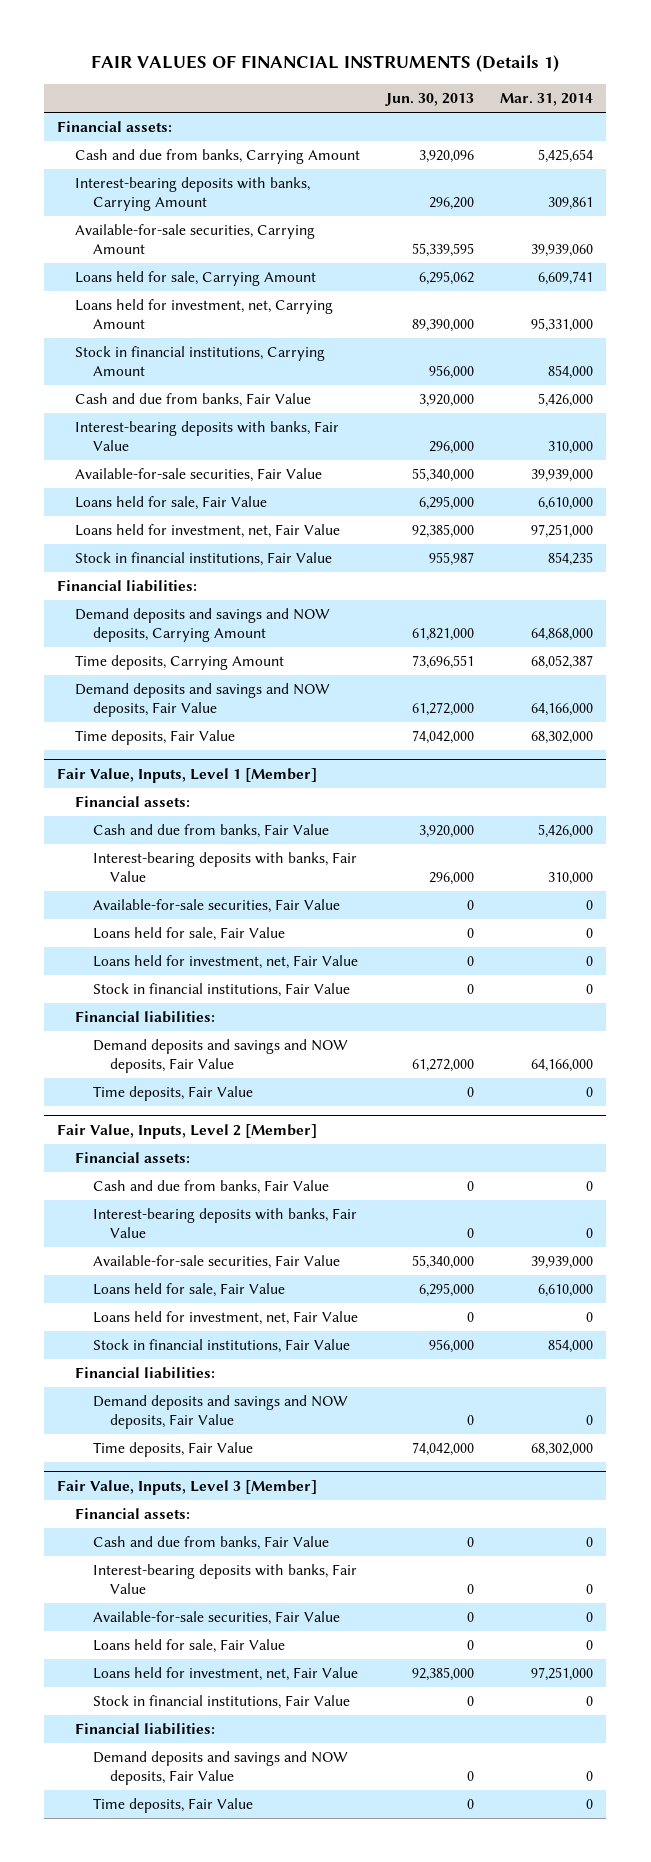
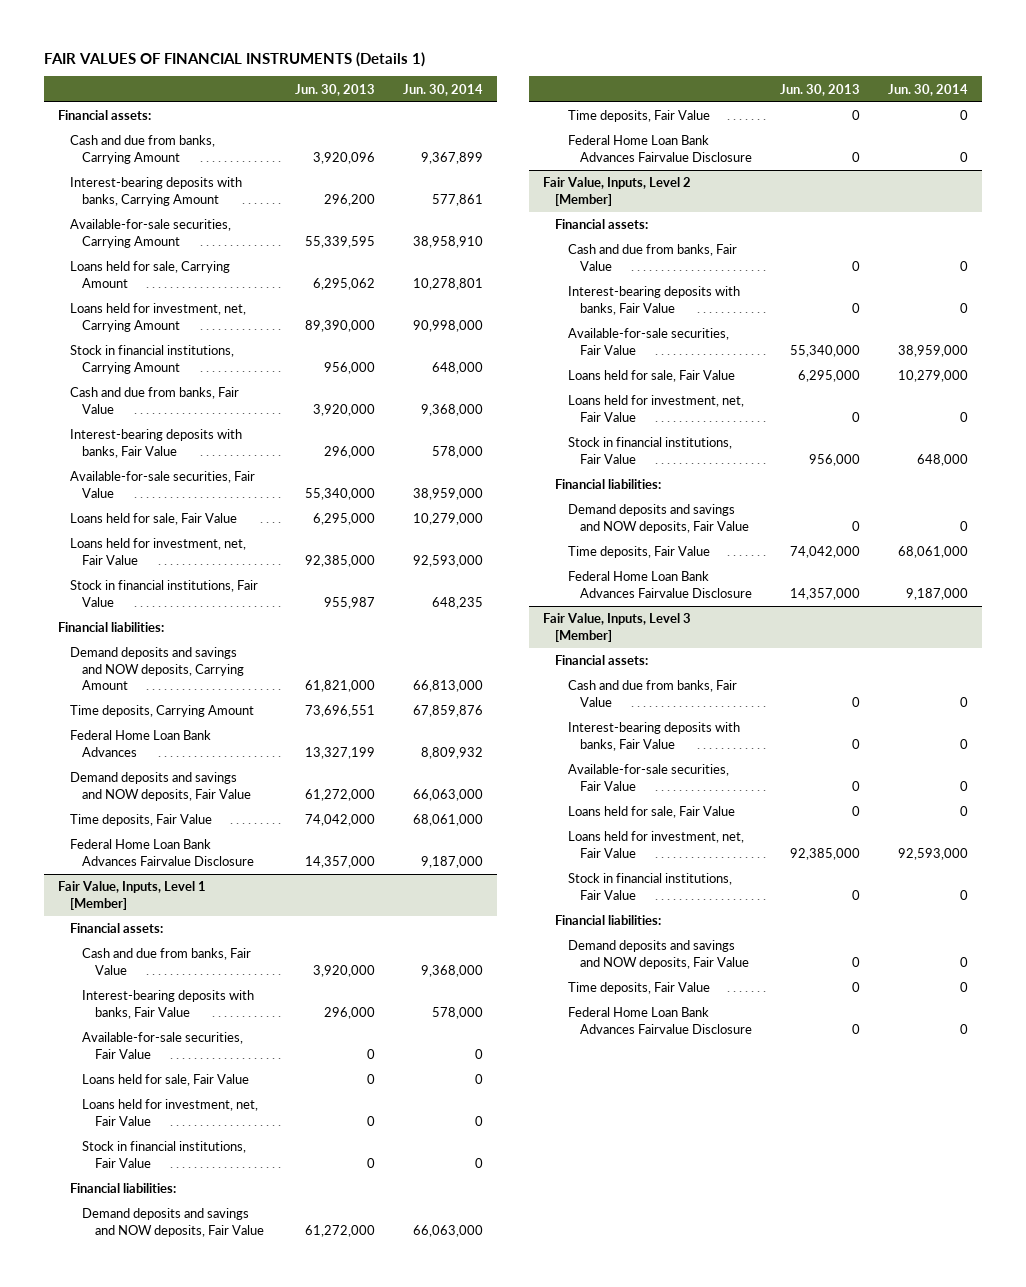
[500,93,594,107] Mar. 31, 2014 -> none
none -> [403,83,484,96] Jun. 30, 2014
none -> [70,730,212,757] Federal Home Loan Bank Advances
none -> [70,839,255,866] Federal Home Loan Bank Advances Fairvalue Disclosure
none -> [567,135,752,162] Federal Home Loan Bank Advances Fairvalue Disclosure
none -> [567,571,752,598] Federal Home Loan Bank Advances Fairvalue Disclosure
none -> [567,1007,752,1034] Federal Home Loan Bank Advances Fairvalue Disclosure

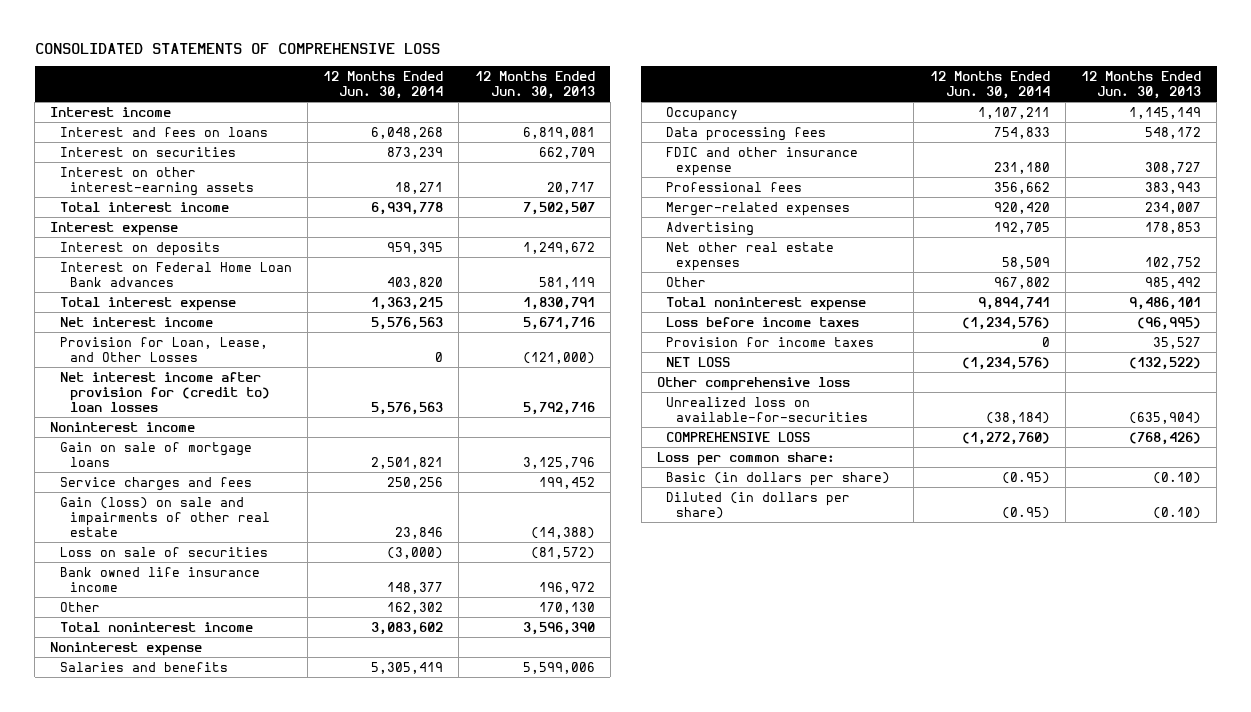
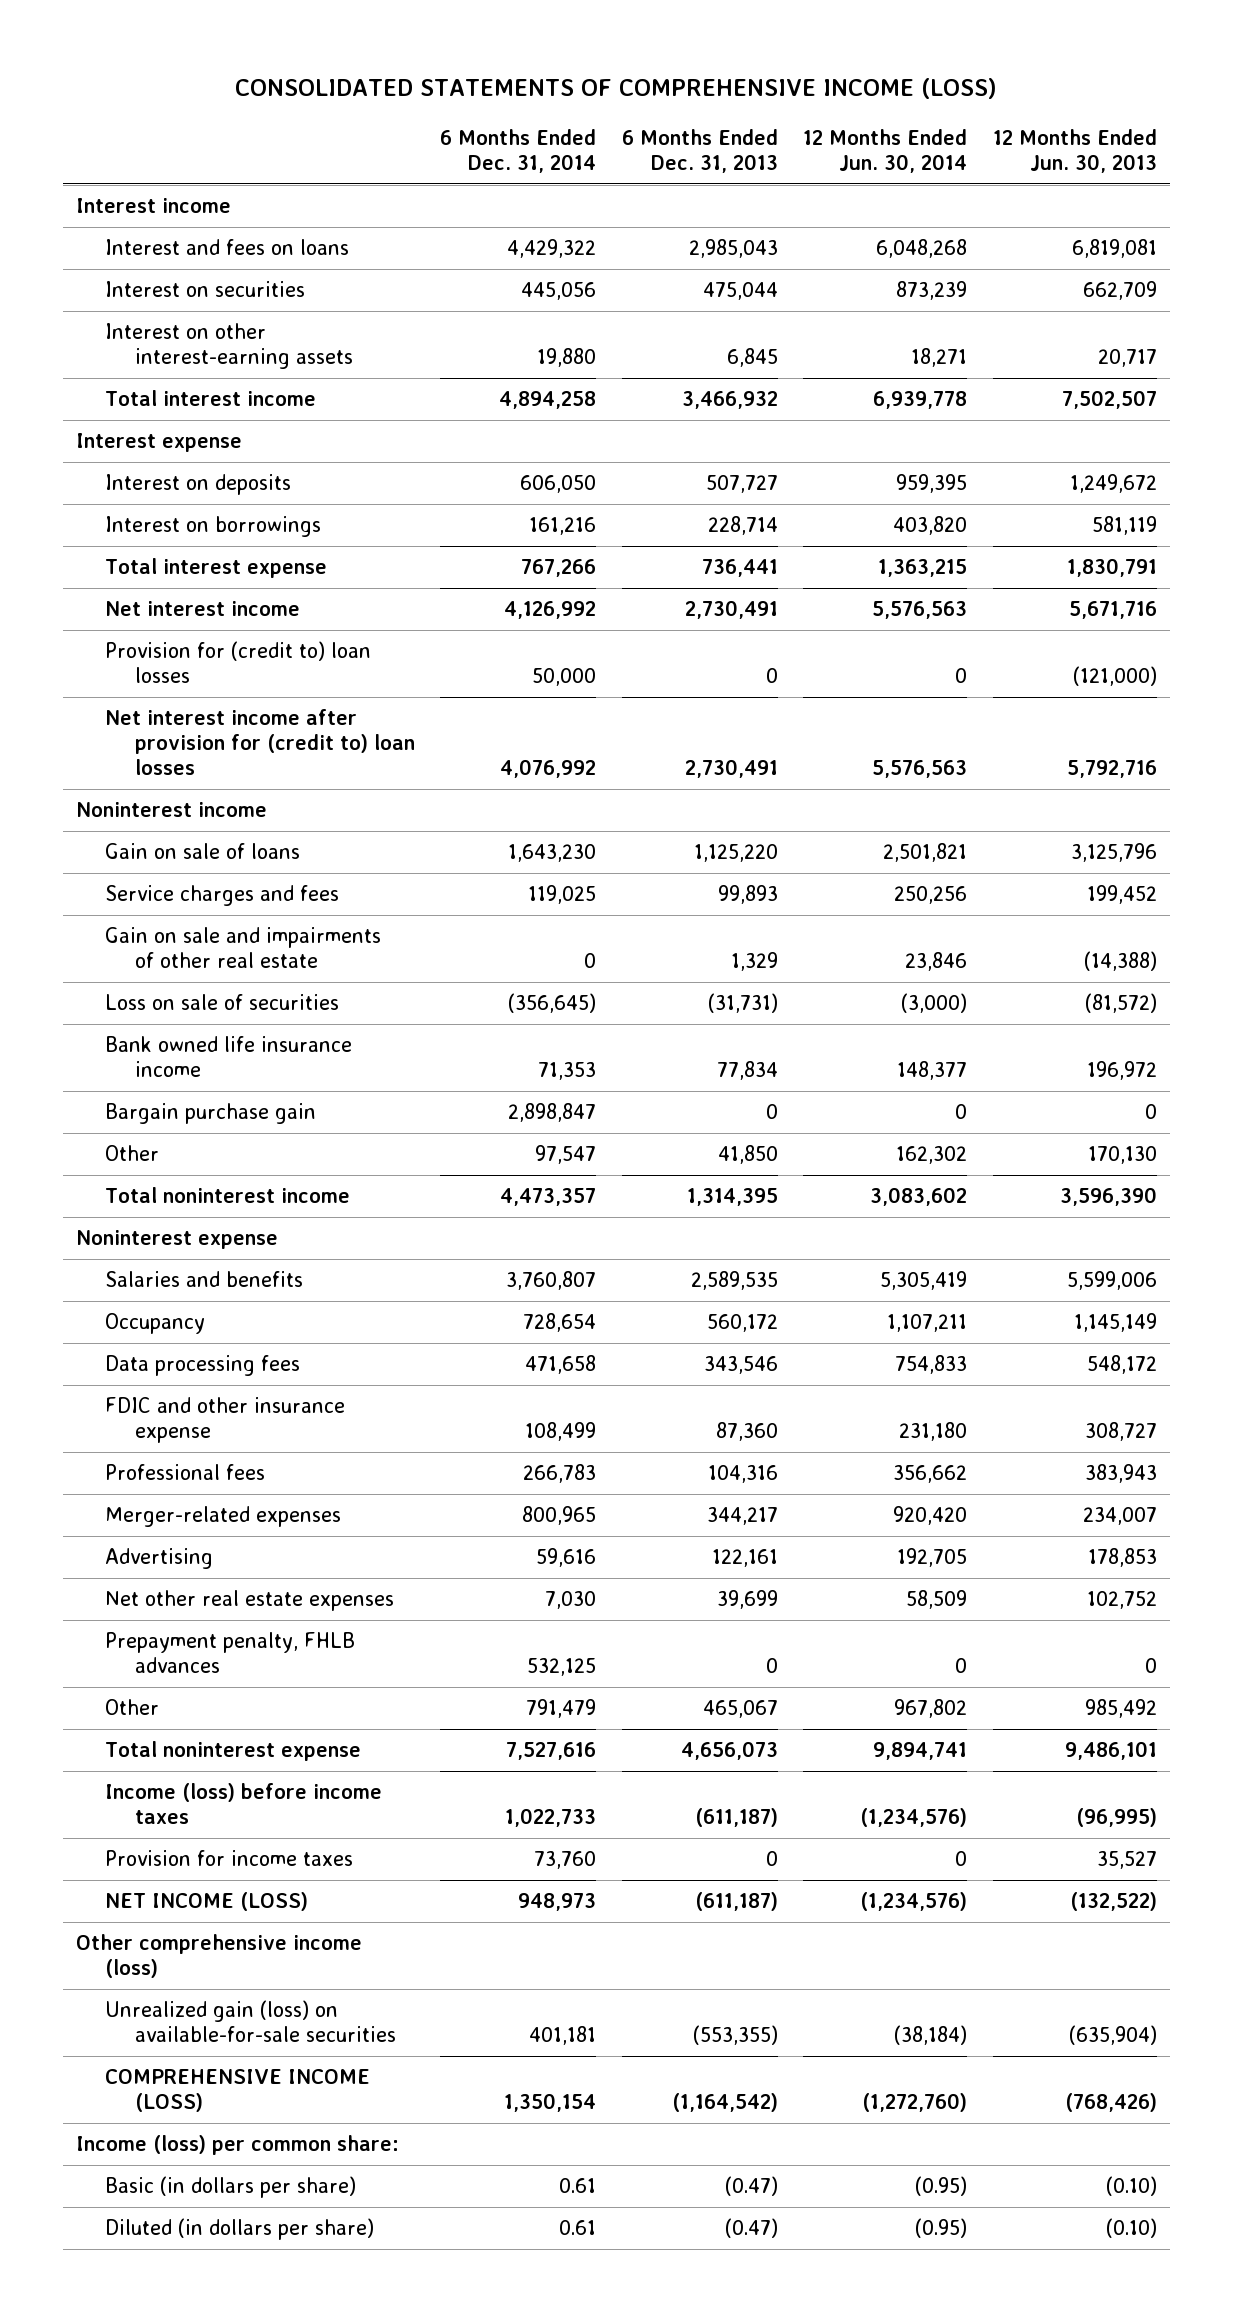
[34,42,440,54] CONSOLIDATED STATEMENTS OF COMPREHENSIVE LOSS -> [235,77,998,99] CONSOLIDATED STATEMENTS OF COMPREHENSIVE INCOME (LOSS)
none -> [440,129,597,174] 6 Months Ended Dec. 31, 2014
none -> [621,129,778,174] 6 Months Ended Dec. 31, 2013
[60,261,293,287] Interest on Federal Home Loan Bank advances -> [105,516,322,538] Interest on borrowings
[60,336,269,362] Provision for Loan, Lease, and Other Losses -> [105,641,372,684] Provision for (credit to) loan losses
[60,441,253,467] Gain on sale of mortgage loans -> [105,843,301,860] Gain on sale of loans
[60,496,270,537] Gain (loss) on sale and impairments of other real estate -> [105,927,382,969] Gain on sale and impairments of other real estate
none -> [105,1103,317,1125] Bargain purchase gain
none -> [105,1632,356,1674] Prepayment penalty, FHLB advances
[666,316,860,327] Loss before income taxes -> [105,1783,383,1825] Income (loss) before income taxes
[666,356,731,367] NET LOSS -> [105,1892,309,1912] NET INCOME (LOSS)
[656,376,850,391] Other comprehensive loss -> [75,1934,362,1979] Other comprehensive income (loss)
[666,396,869,422] Unrealized loss on available-for-securities -> [105,2000,396,2043] Unrealized gain (loss) on available-for-sale securities
[666,431,811,442] COMPREHENSIVE LOSS -> [105,2069,371,2113] COMPREHENSIVE INCOME (LOSS)
[656,451,835,466] Loss per common share: -> [75,2135,399,2156] Income (loss) per common share:

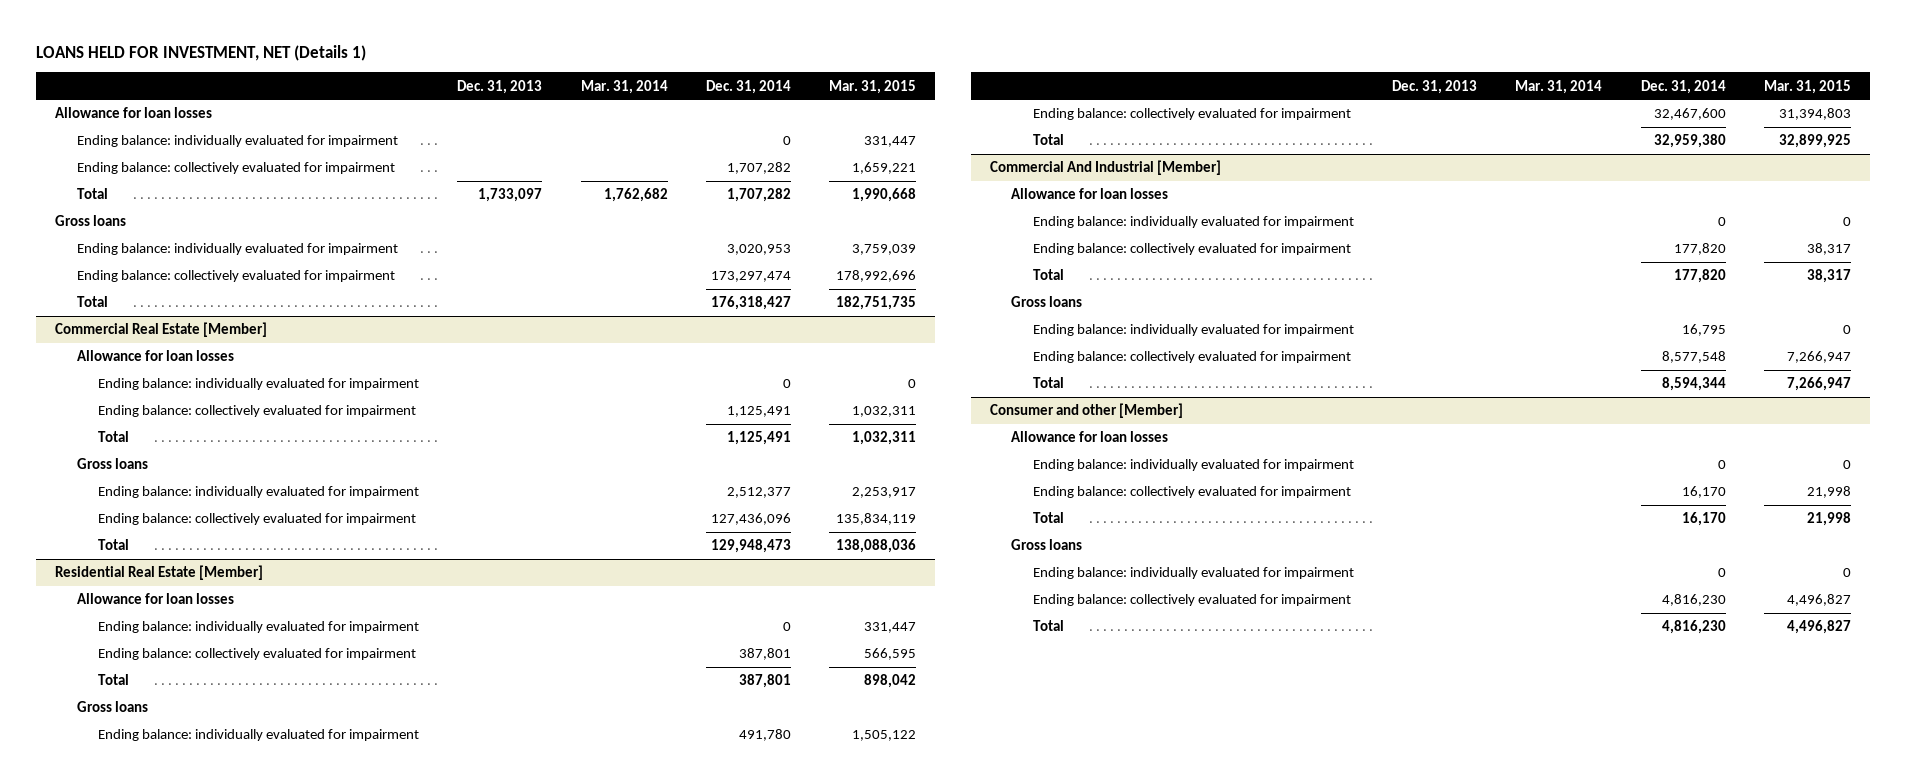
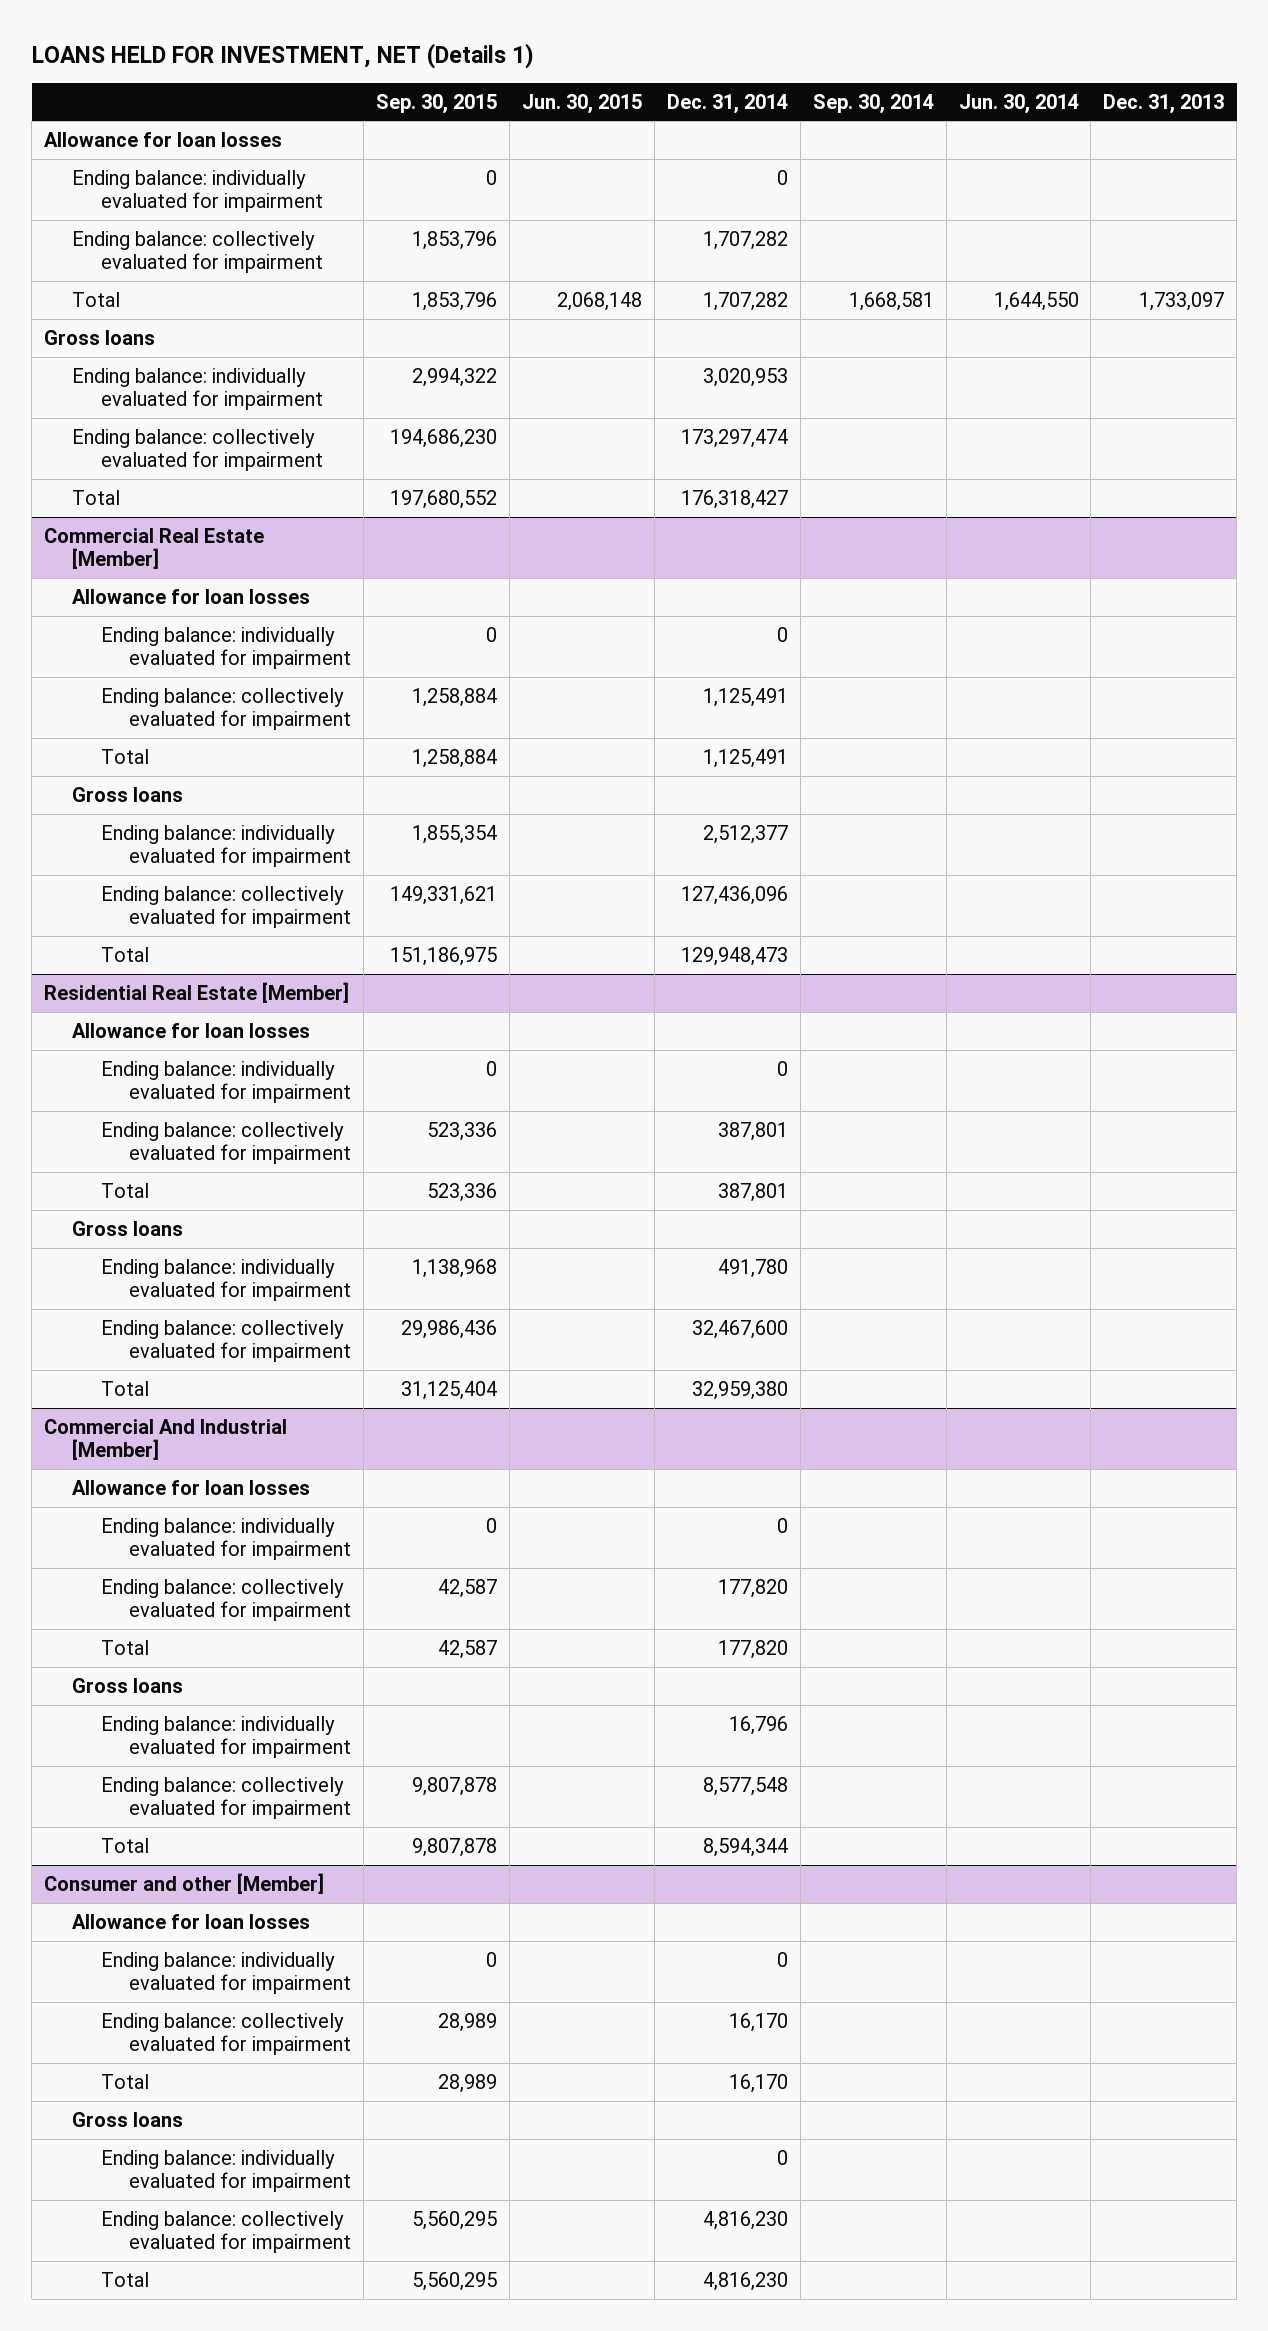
[580,79,668,94] Mar. 31, 2014 -> none
[829,79,917,94] Mar. 31, 2015 -> none
none -> [375,93,497,114] Sep. 30, 2015
none -> [521,93,642,114] Jun. 30, 2015
none -> [812,93,934,114] Sep. 30, 2014
none -> [958,93,1079,114] Jun. 30, 2014
[1681,324,1726,337] 16,795 -> [728,1715,788,1735] 16,796

